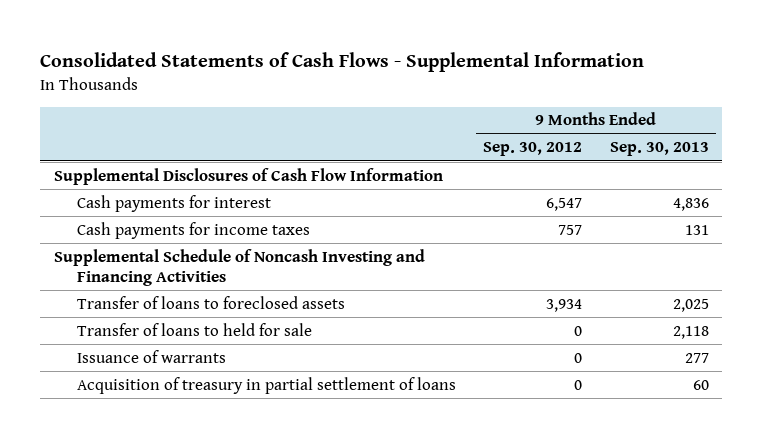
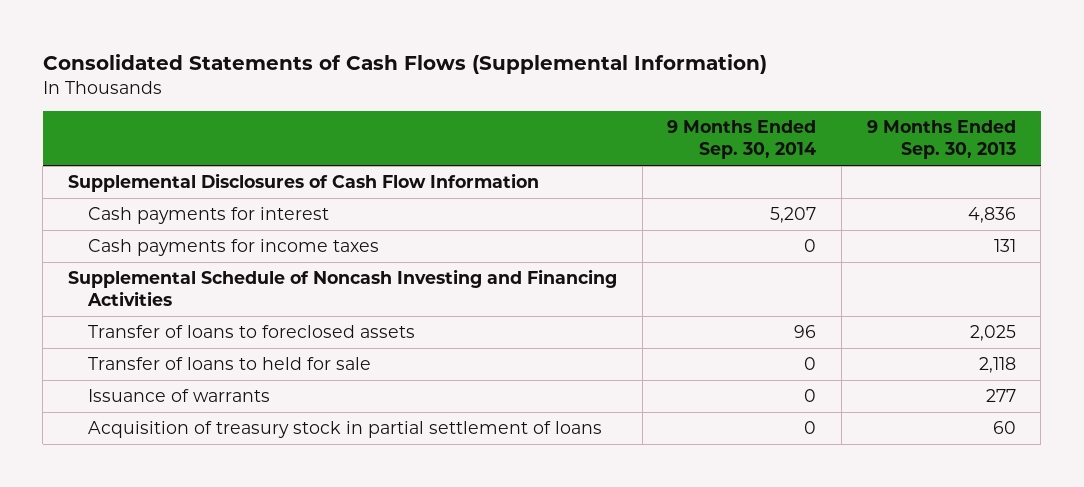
[40,51,645,72] Consolidated Statements of Cash Flows - Supplemental Information -> [42,53,767,74] Consolidated Statements of Cash Flows (Supplemental Information)
[483,142,583,157] Sep. 30, 2012 -> none
none -> [667,120,817,160] 9 Months Ended Sep. 30, 2014
[76,376,456,394] Acquisition of treasury in partial settlement of loans -> [88,421,603,439] Acquisition of treasury stock in partial settlement of loans

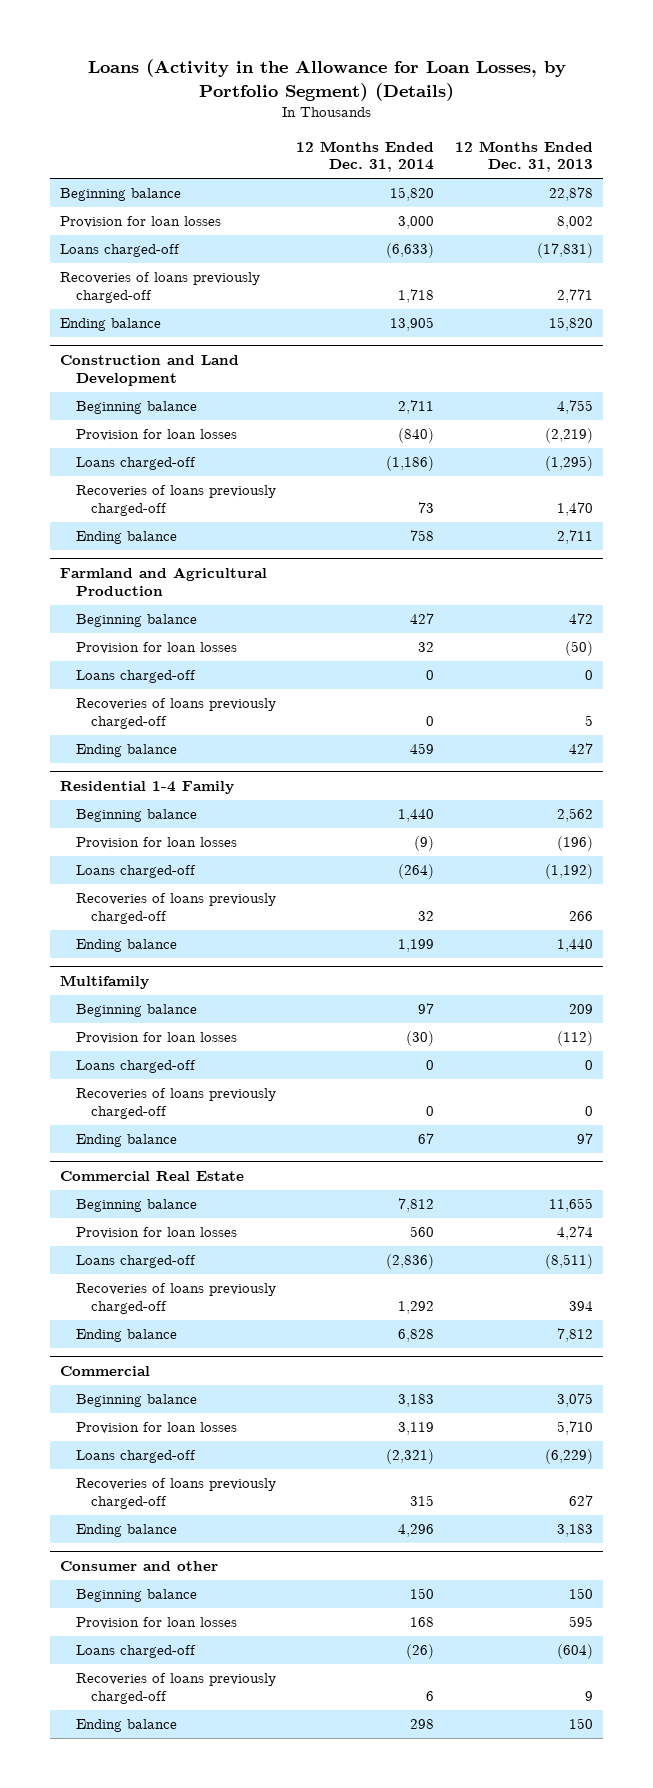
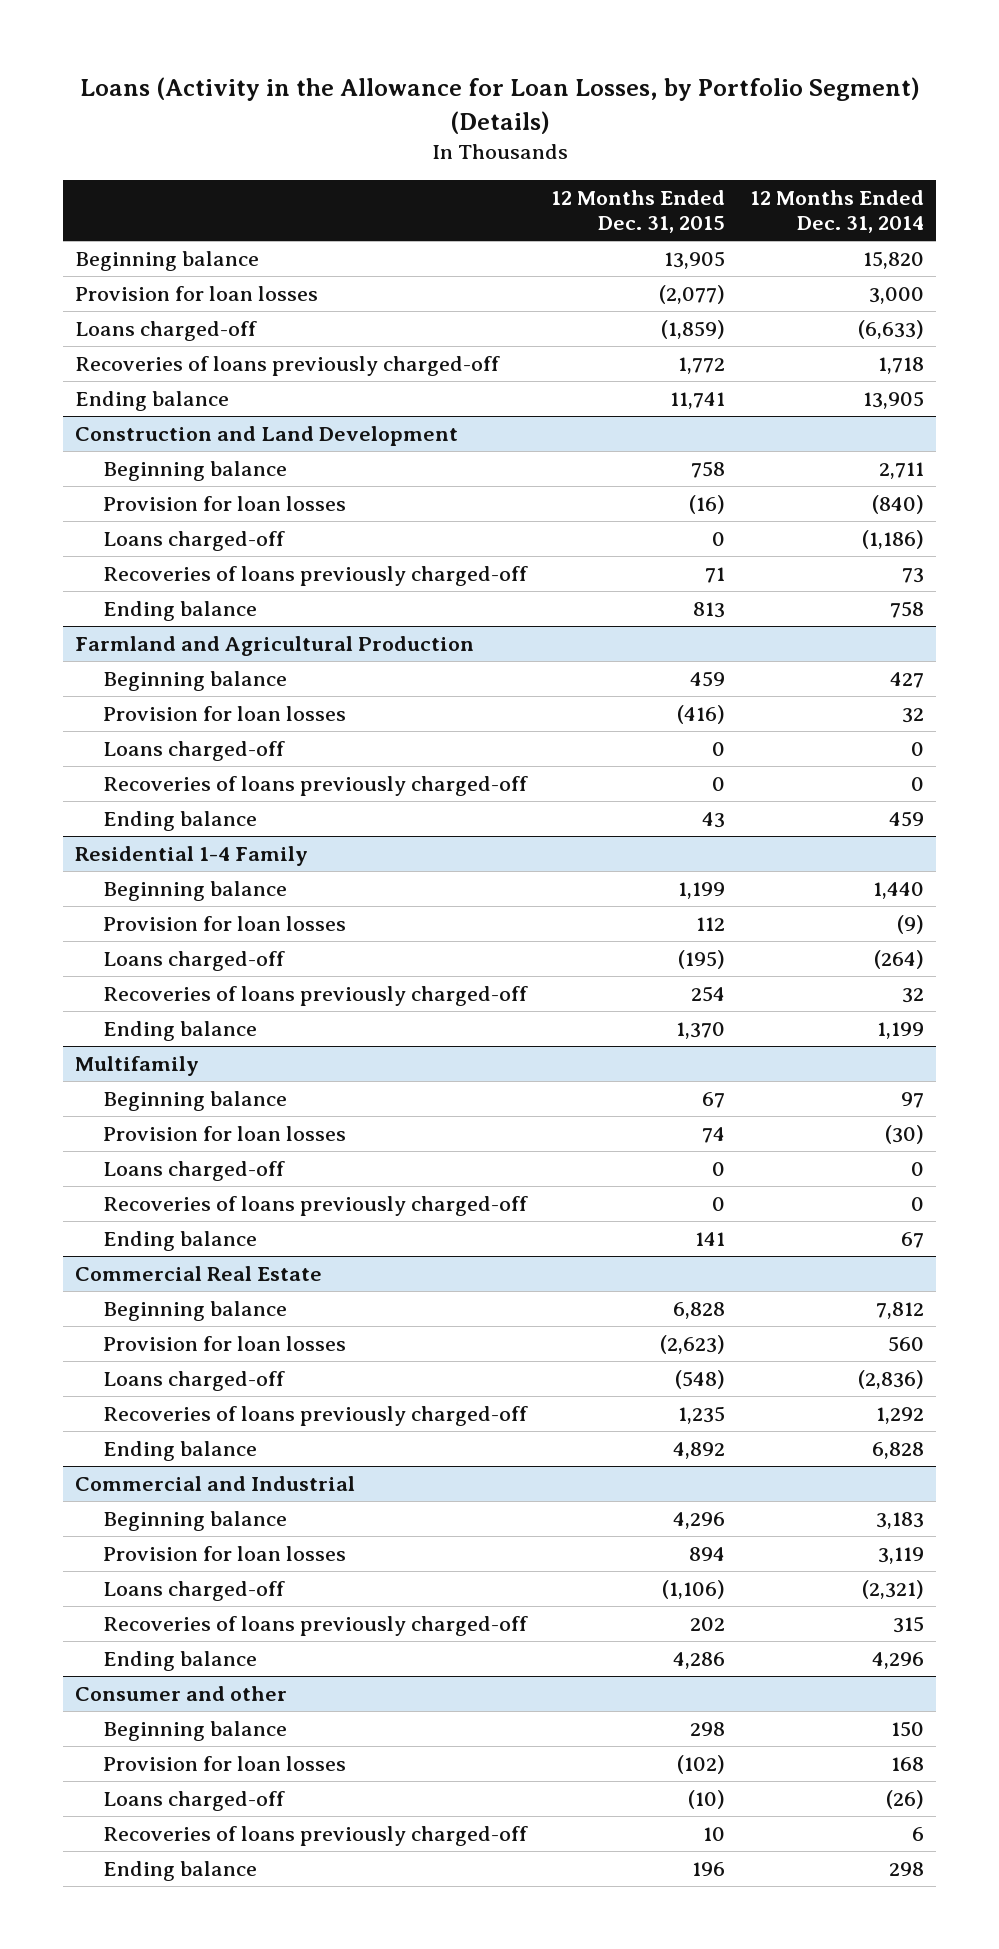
[454,140,593,173] 12 Months Ended Dec. 31, 2013 -> none
none -> [551,190,726,234] 12 Months Ended Dec. 31, 2015
[60,1366,151,1377] Commercial -> [75,1475,356,1491] Commercial and Industrial

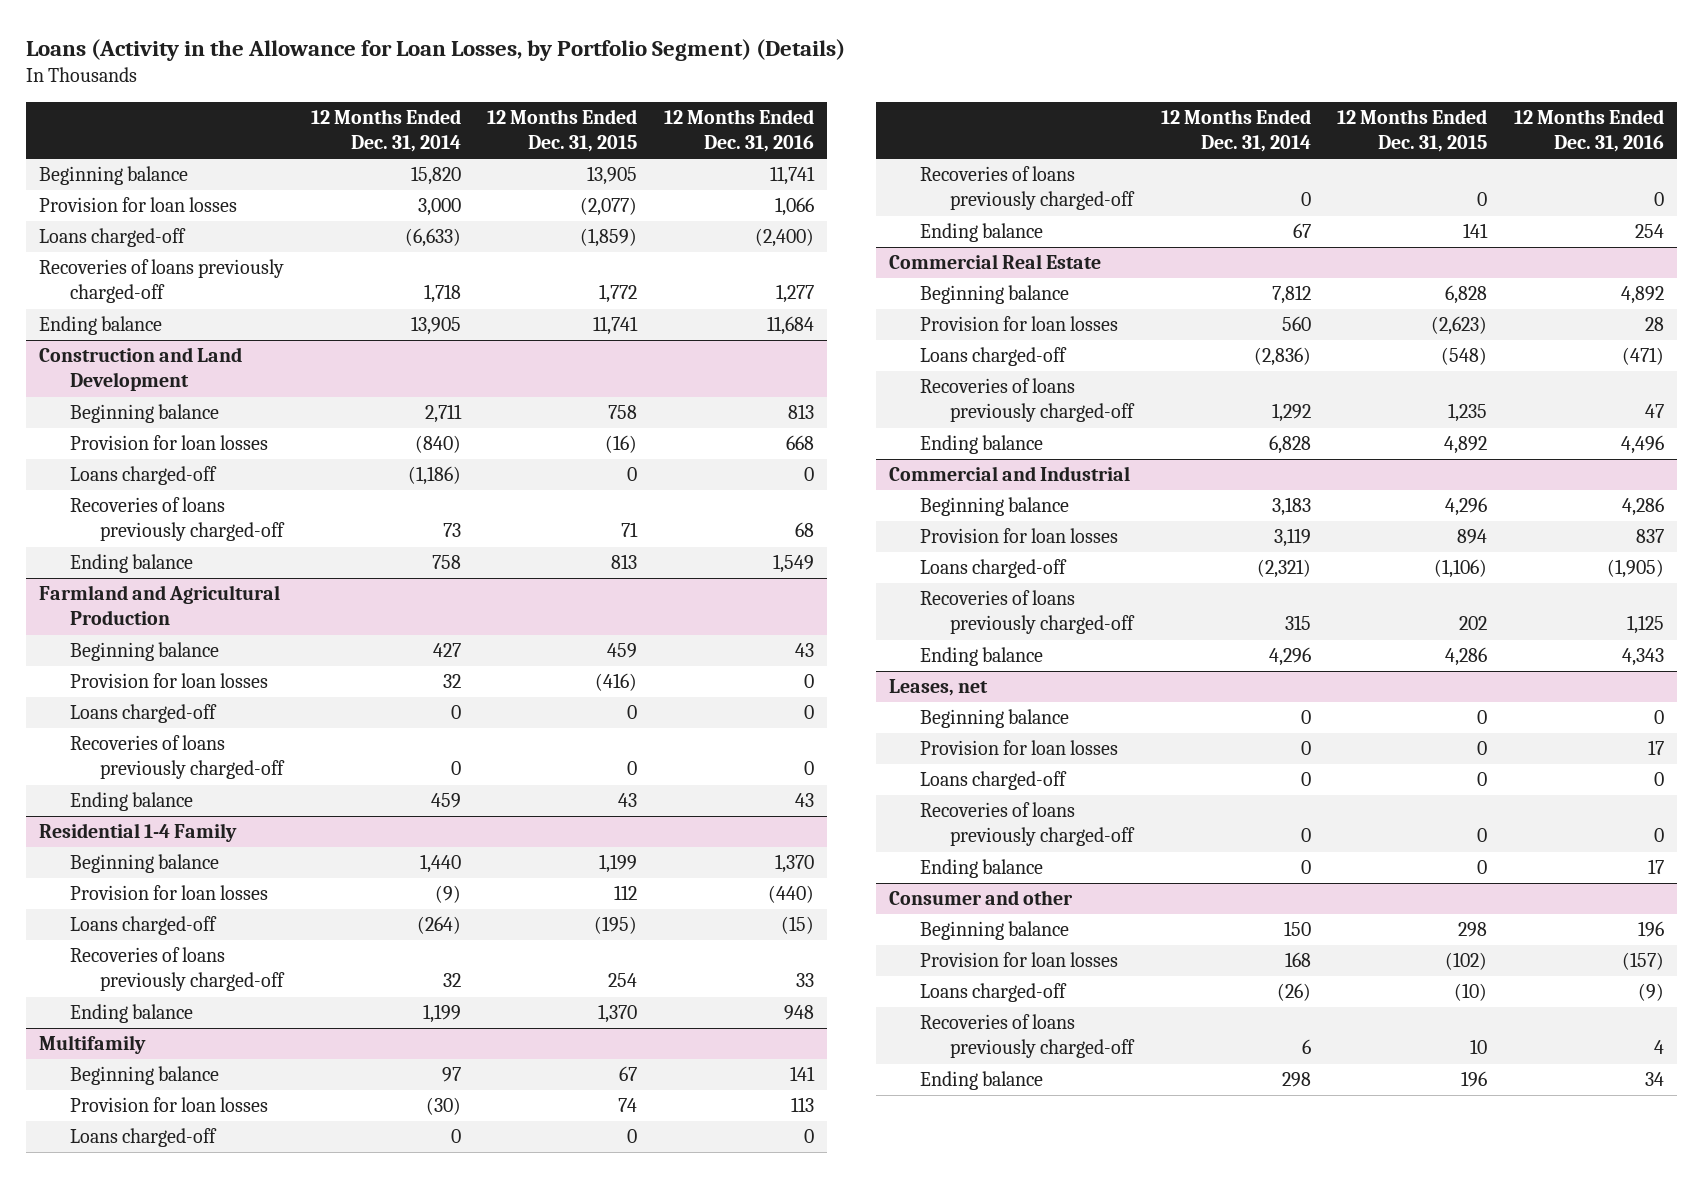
none -> [663,109,814,153] 12 Months Ended Dec. 31, 2016
none -> [889,679,989,697] Leases, net
none -> [919,709,1069,729] Beginning balance
none -> [919,740,1118,756] Provision for loan losses
none -> [919,771,1067,791] Loans charged-off
none -> [919,802,1136,847] Recoveries of loans previously charged-off
none -> [919,859,1043,879] Ending balance

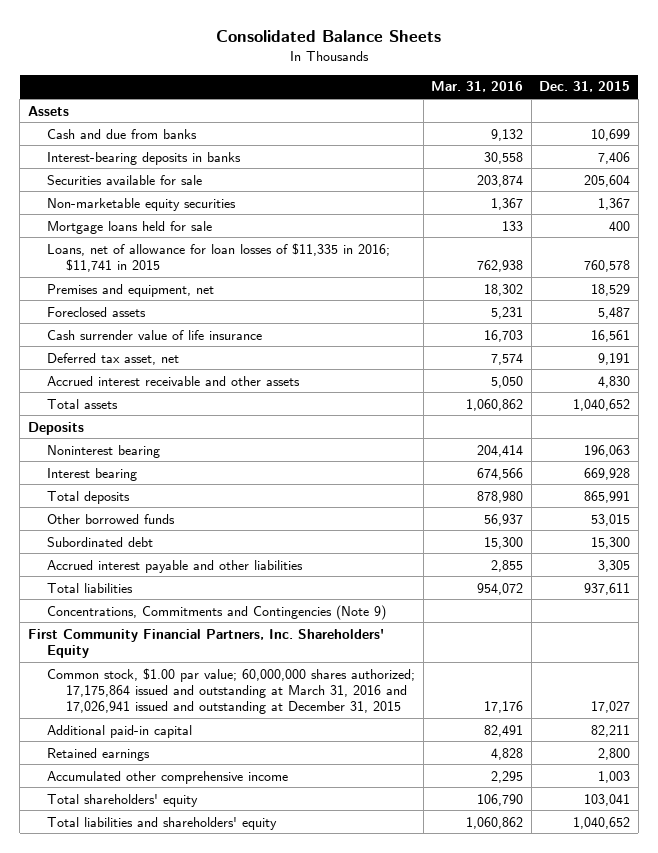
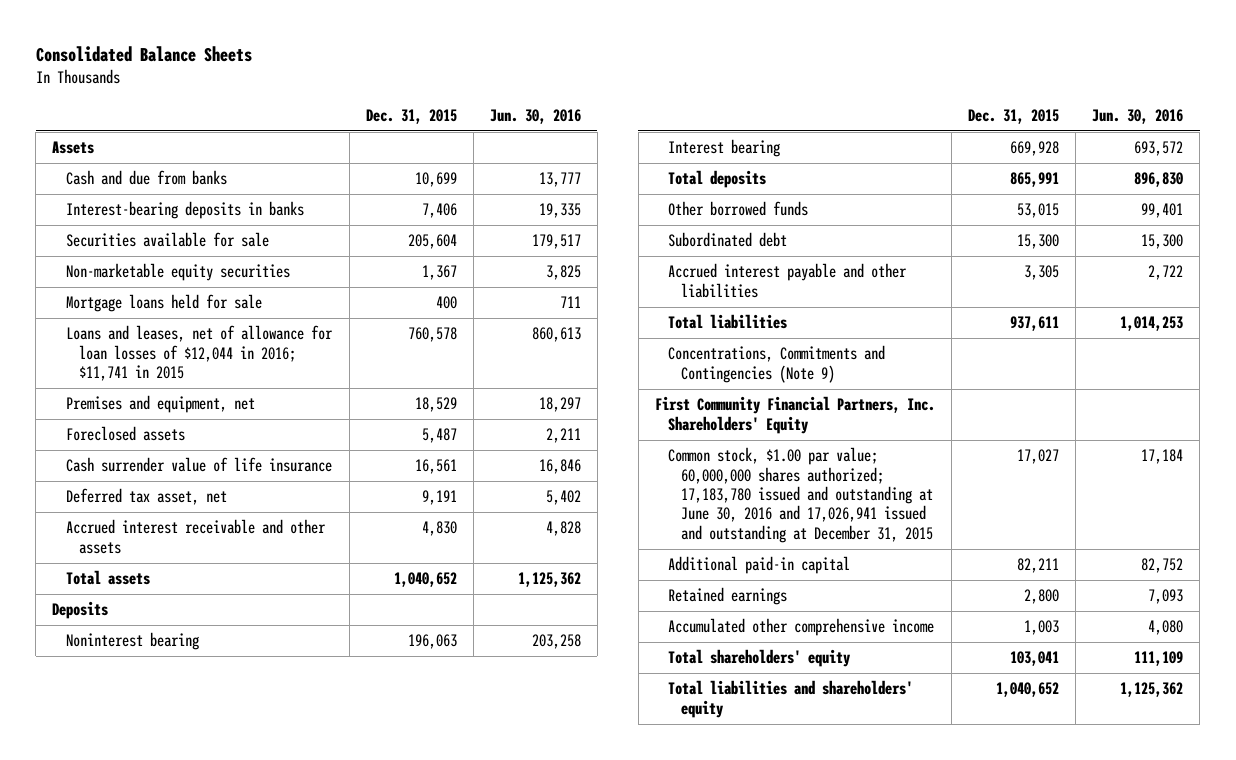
[431,81,524,93] Mar. 31, 2016 -> none
none -> [489,108,581,124] Jun. 30, 2016
[47,242,391,273] Loans, net of allowance for loan losses of $11,335 in 2016; $11,741 in 2015 -> [65,325,333,381] Loans and leases, net of allowance for loan losses of $12,044 in 2016; $11,741 in 2015
[47,667,416,715] Common stock, $1.00 par value; 60,000,000 shares authorized; 17,175,864 issued and outstanding at March 31, 2016 and 17,026,941 issued and outstanding at December 31, 2015 -> [668,447,934,543] Common stock, $1.00 par value; 60,000,000 shares authorized; 17,183,780 issued and outstanding at June 30, 2016 and 17,026,941 issued and outstanding at December 31, 2015

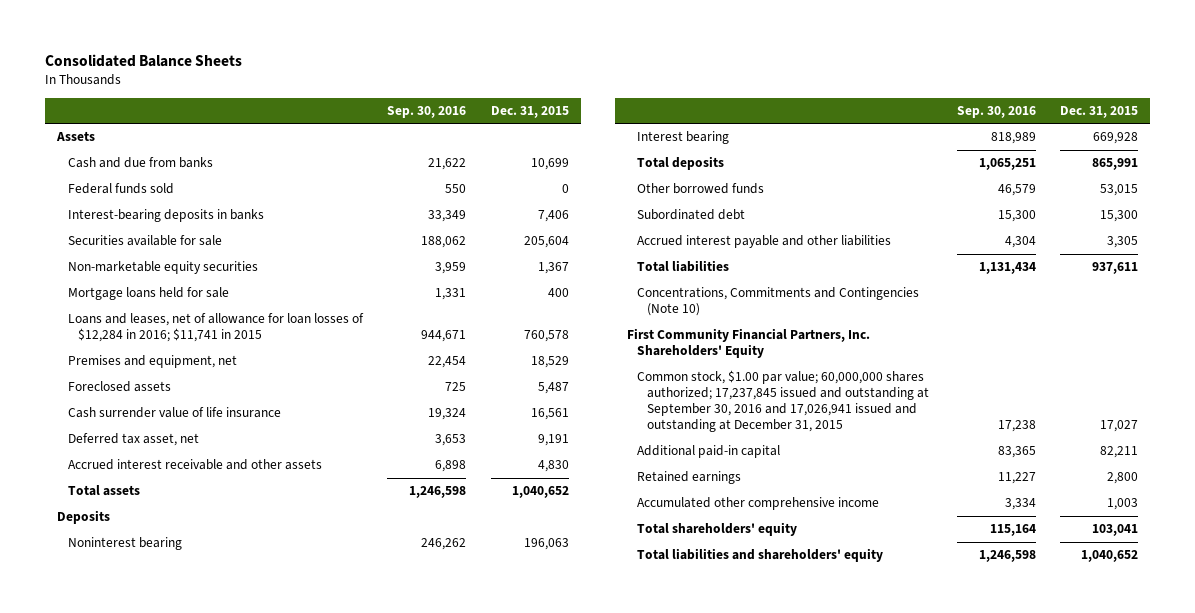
[489,108,581,124] Jun. 30, 2016 -> none
none -> [387,105,467,118] Sep. 30, 2016
none -> [67,183,174,195] Federal funds sold
[65,325,333,381] Loans and leases, net of allowance for loan losses of $12,044 in 2016; $11,741 in 2015 -> [67,313,364,343] Loans and leases, net of allowance for loan losses of $12,284 in 2016; $11,741 in 2015
[668,345,886,383] Concentrations, Commitments and Contingencies (Note 9) -> [637,287,920,317] Concentrations, Commitments and Contingencies (Note 10)
[668,447,934,543] Common stock, $1.00 par value; 60,000,000 shares authorized; 17,183,780 issued and outstanding at June 30, 2016 and 17,026,941 issued and outstanding at December 31, 2015 -> [637,370,930,433] Common stock, $1.00 par value; 60,000,000 shares authorized; 17,237,845 issued and outstanding at September 30, 2016 and 17,026,941 issued and outstanding at December 31, 2015

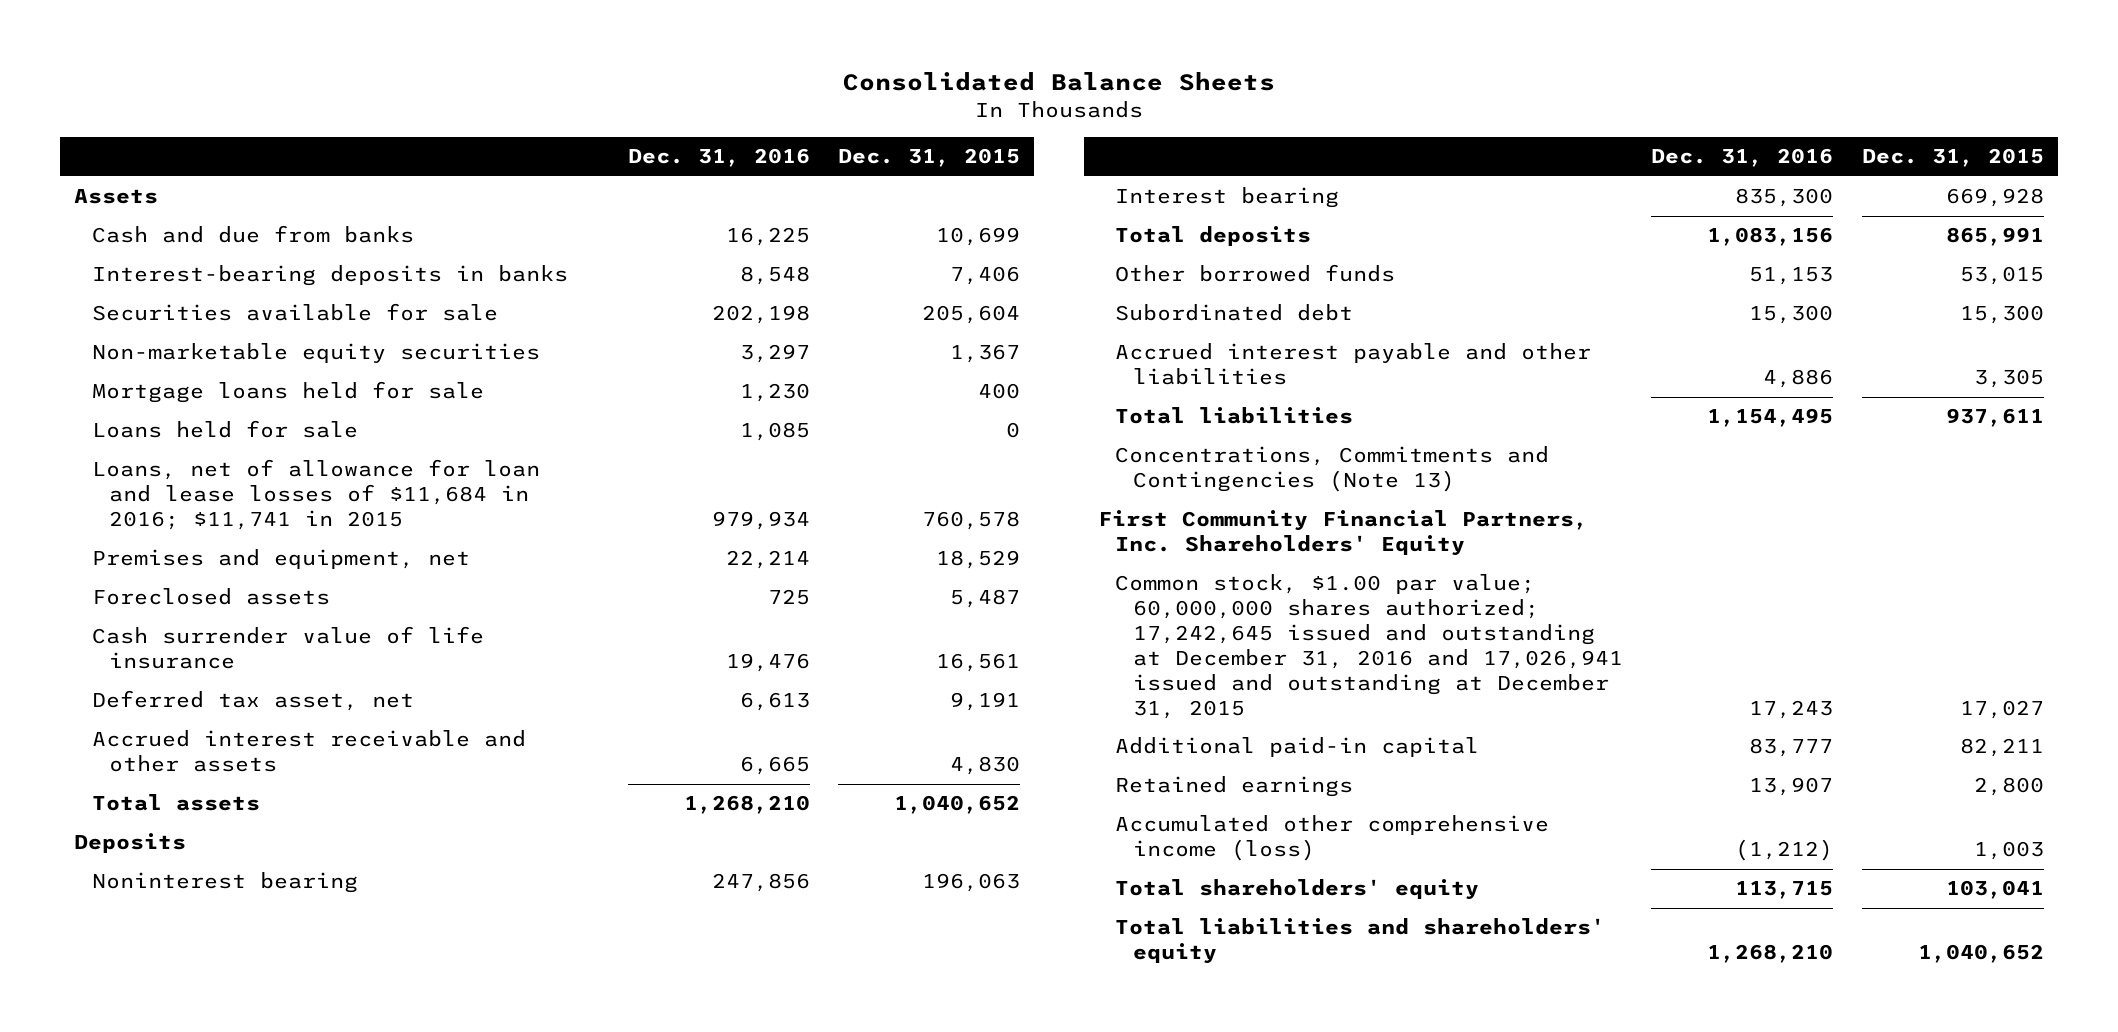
[387,105,467,118] Sep. 30, 2016 -> none
none -> [627,148,810,168] Dec. 31, 2016
[67,183,174,195] Federal funds sold -> none
none -> [91,420,358,439] Loans held for sale
[67,313,364,343] Loans and leases, net of allowance for loan losses of $12,284 in 2016; $11,741 in 2015 -> [91,459,540,531] Loans, net of allowance for loan and lease losses of $11,684 in 2016; $11,741 in 2015
[637,287,920,317] Concentrations, Commitments and Contingencies (Note 10) -> [1115,446,1550,493] Concentrations, Commitments and Contingencies (Note 13)
[637,370,930,433] Common stock, $1.00 par value; 60,000,000 shares authorized; 17,237,845 issued and outstanding at September 30, 2016 and 17,026,941 issued and outstanding at December 31, 2015 -> [1115,574,1624,719] Common stock, $1.00 par value; 60,000,000 shares authorized; 17,242,645 issued and outstanding at December 31, 2016 and 17,026,941 issued and outstanding at December 31, 2015
[637,497,880,511] Accumulated other comprehensive income -> [1115,815,1550,862] Accumulated other comprehensive income (loss)

